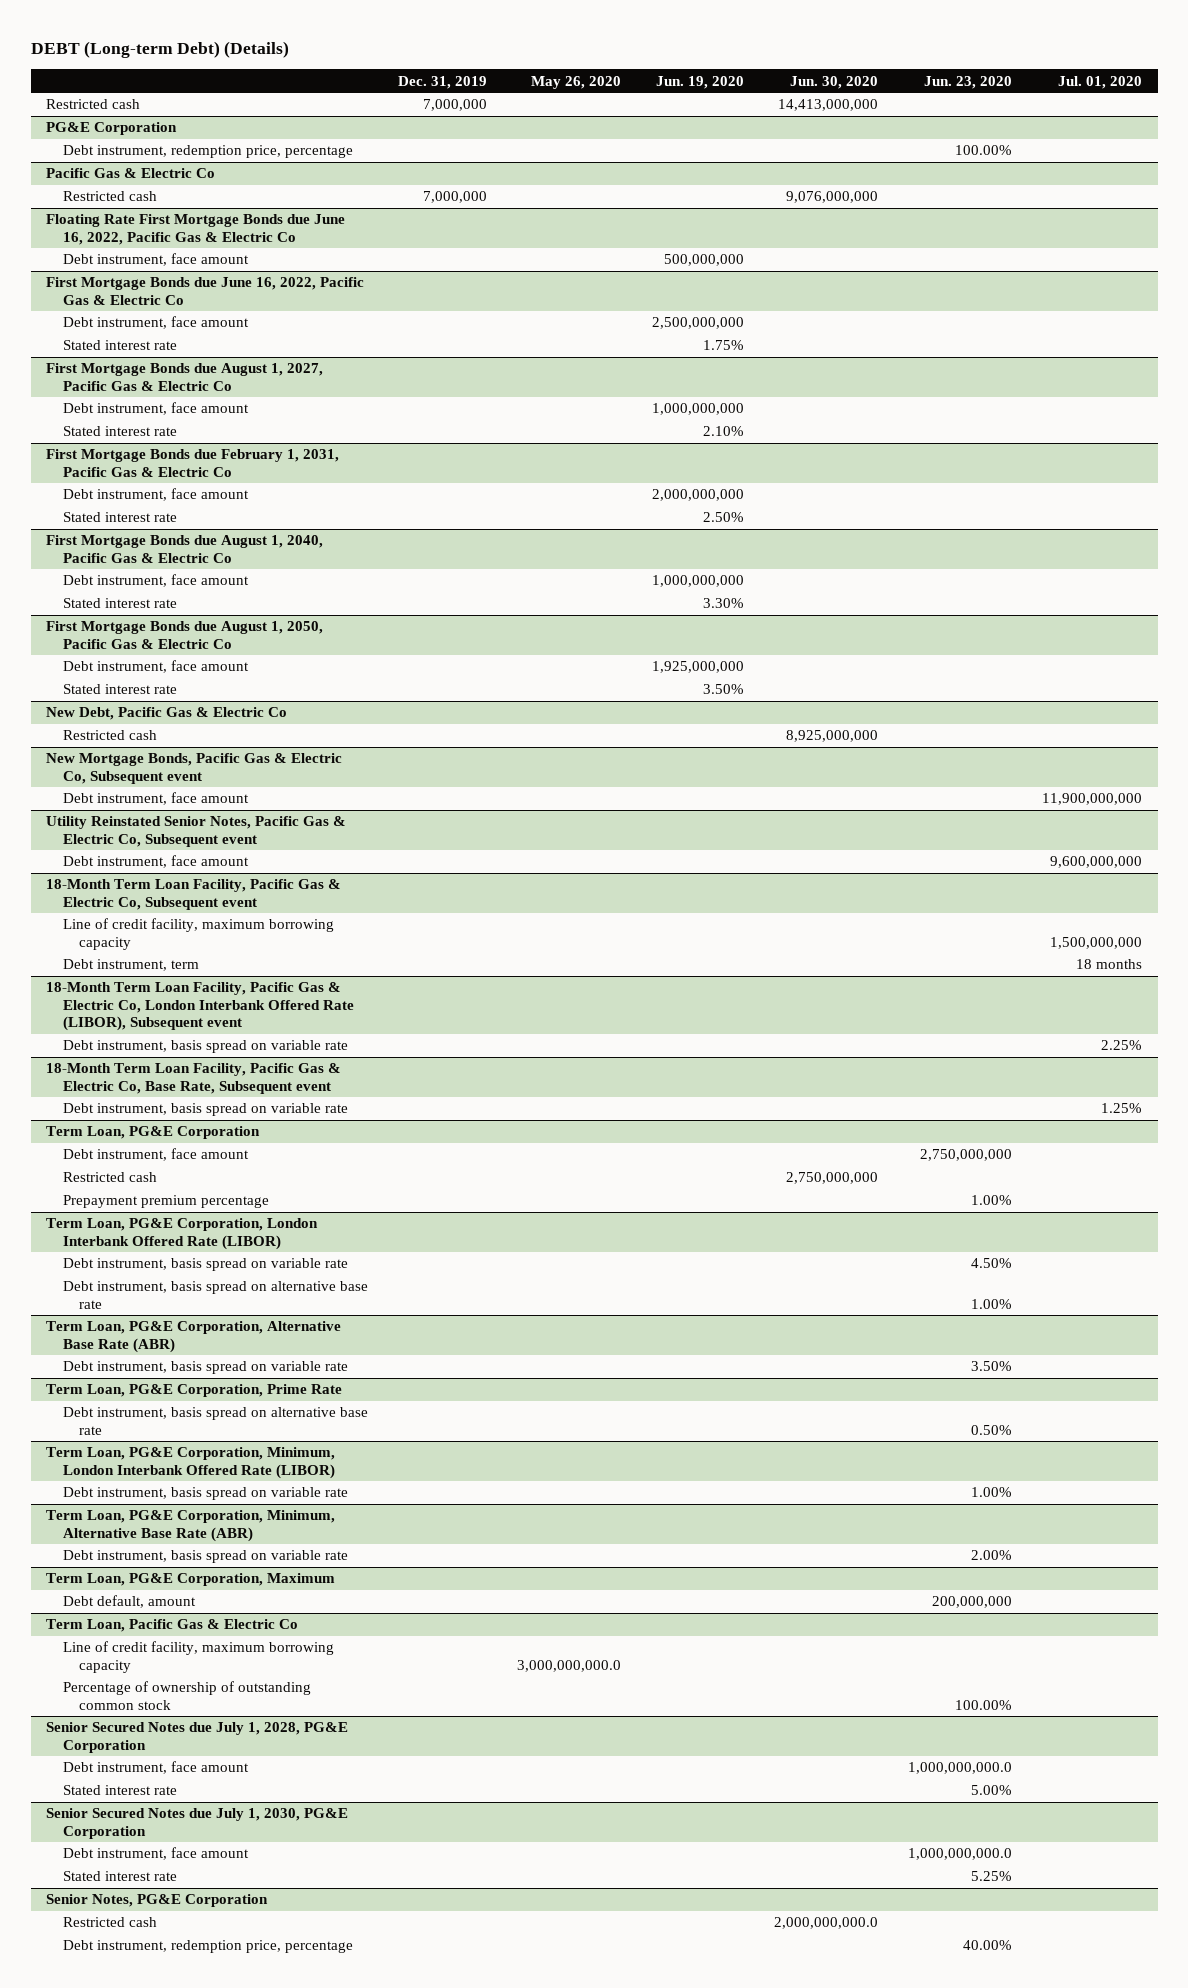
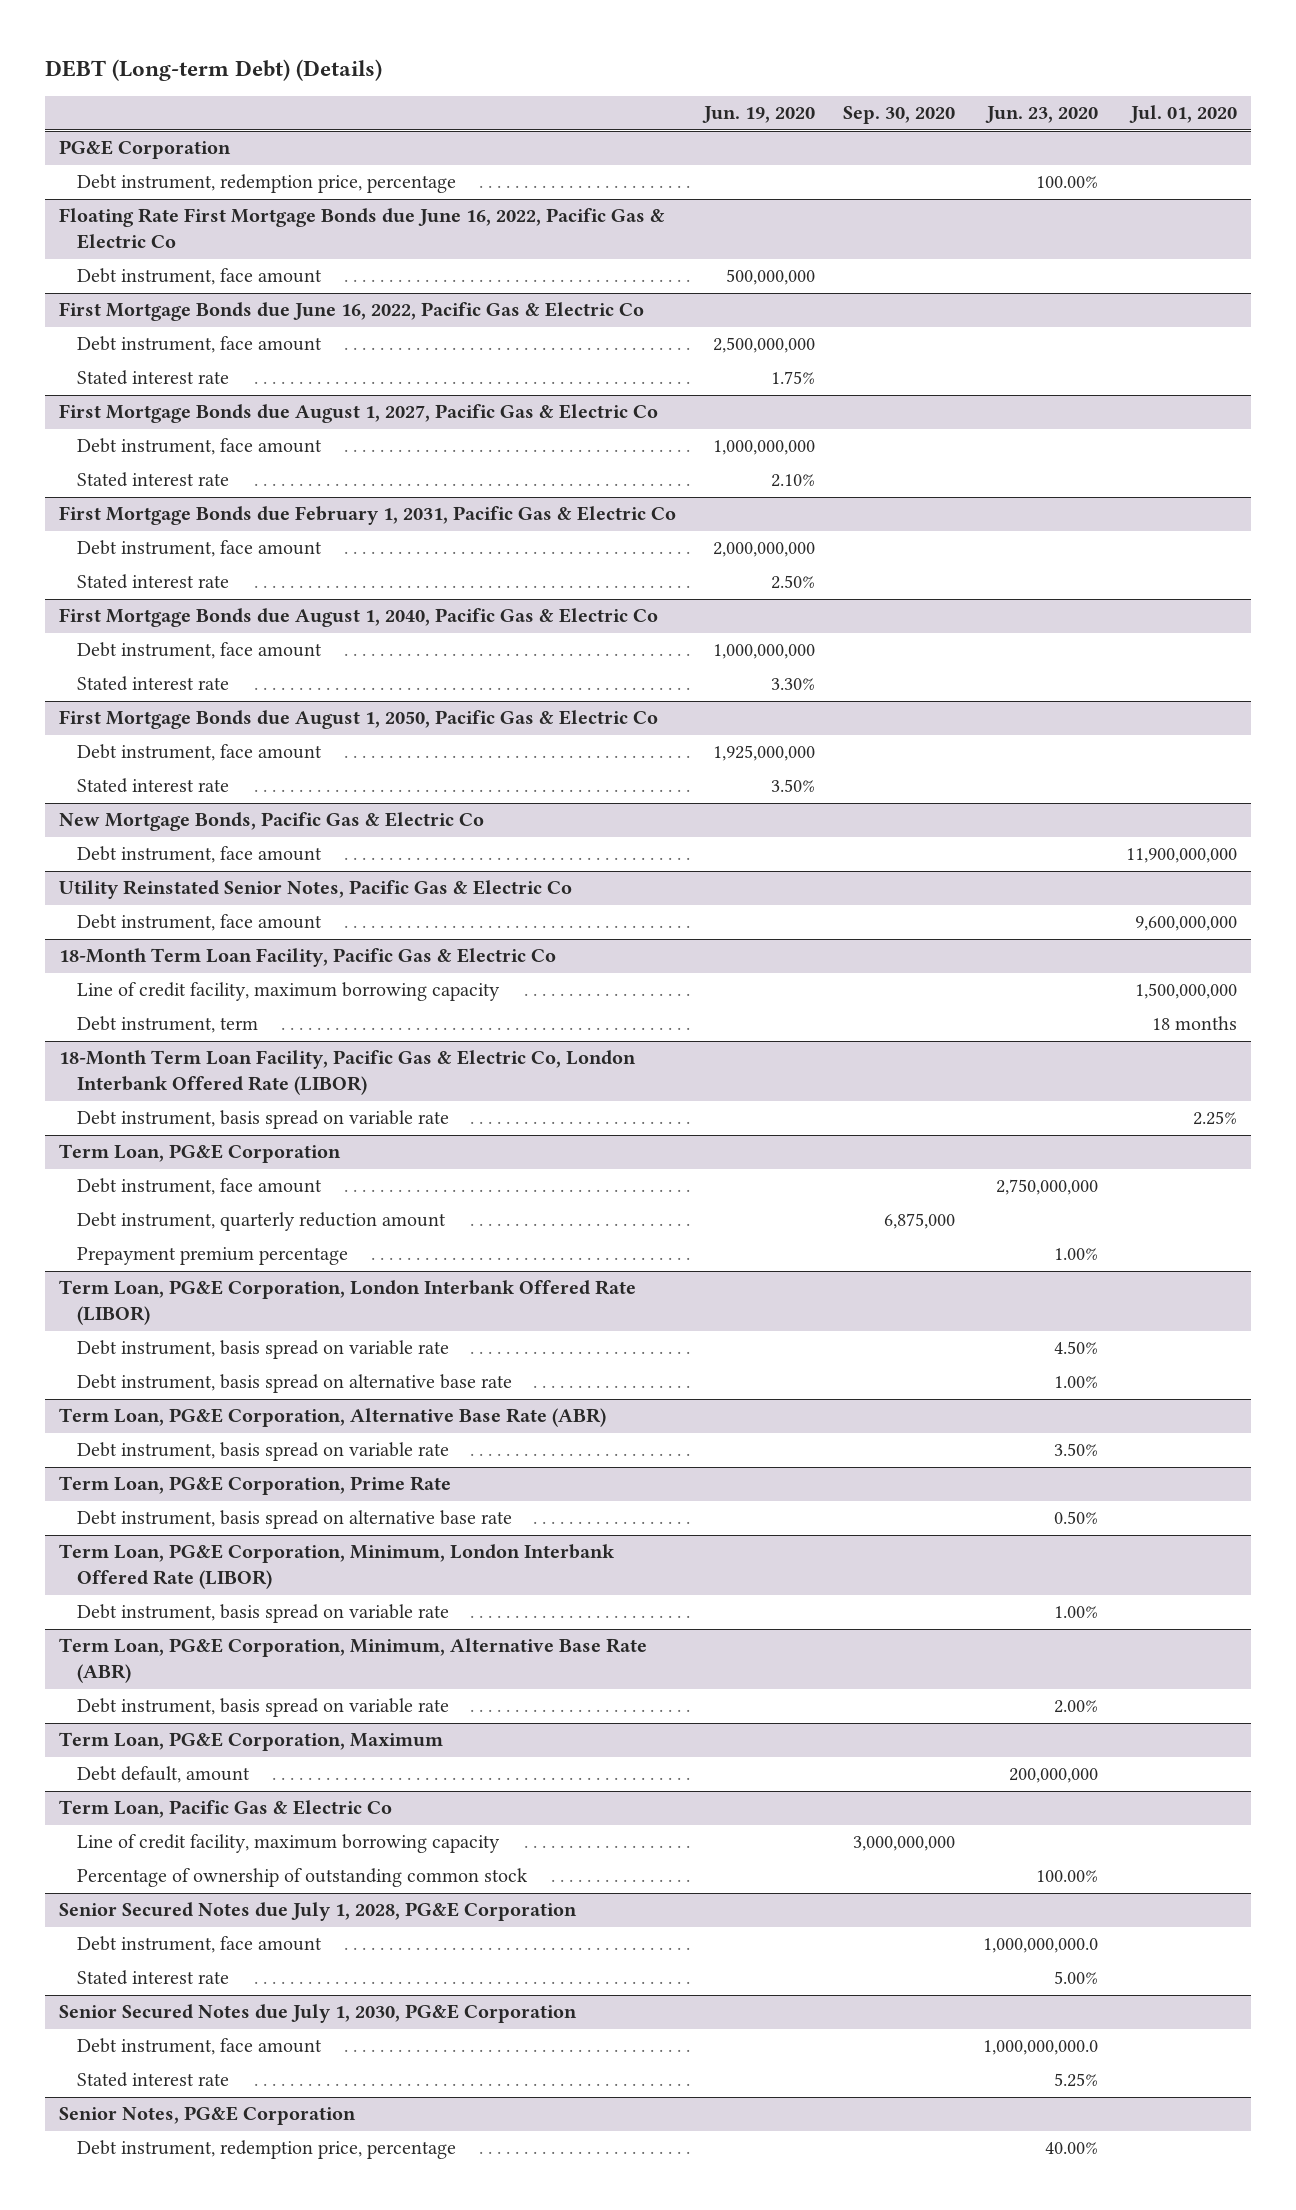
[397,75,487,89] Dec. 31, 2019 -> none
[531,75,622,89] May 26, 2020 -> none
[789,75,878,89] Jun. 30, 2020 -> none
none -> [843,106,956,125] Sep. 30, 2020
[45,99,140,110] Restricted cash -> none
[45,168,215,179] Pacific Gas & Electric Co -> none
[62,191,157,202] Restricted cash -> none
[45,707,287,721] New Debt, Pacific Gas & Electric Co -> none
[62,730,157,741] Restricted cash -> none
[45,753,342,784] New Mortgage Bonds, Pacific Gas & Electric Co, Subsequent event -> [59,812,485,832] New Mortgage Bonds, Pacific Gas & Electric Co
[45,816,346,847] Utility Reinstated Senior Notes, Pacific Gas & Electric Co, Subsequent event -> [59,880,573,900] Utility Reinstated Senior Notes, Pacific Gas & Electric Co
[45,879,341,910] 18-Month Term Loan Facility, Pacific Gas & Electric Co, Subsequent event -> [59,948,557,968] 18-Month Term Loan Facility, Pacific Gas & Electric Co
[45,982,354,1032] 18-Month Term Loan Facility, Pacific Gas & Electric Co, London Interbank Offered Rate (LIBOR), Subsequent event -> [59,1050,637,1096] 18-Month Term Loan Facility, Pacific Gas & Electric Co, London Interbank Offered Rate (LIBOR)
[45,1063,341,1094] 18-Month Term Loan Facility, Pacific Gas & Electric Co, Base Rate, Subsequent event -> none
[62,1103,348,1117] Debt instrument, basis spread on variable rate -> none
[62,1172,157,1183] Restricted cash -> none
none -> [77,1212,447,1232] Debt instrument, quarterly reduction amount
[62,1917,157,1928] Restricted cash -> none

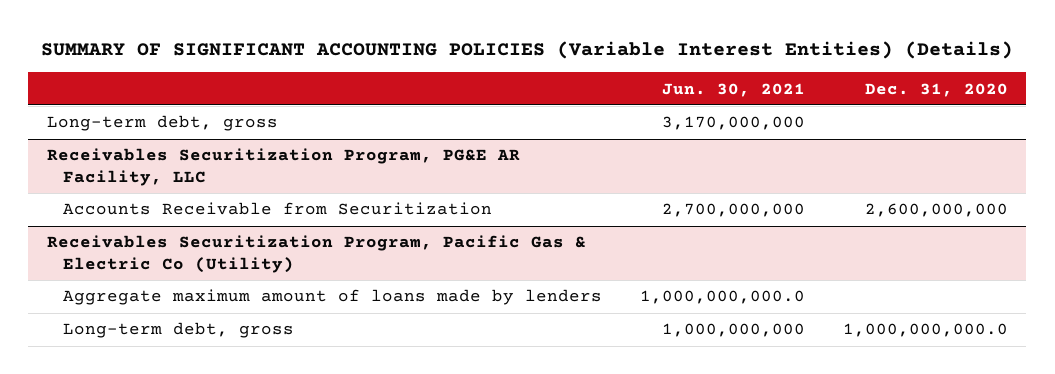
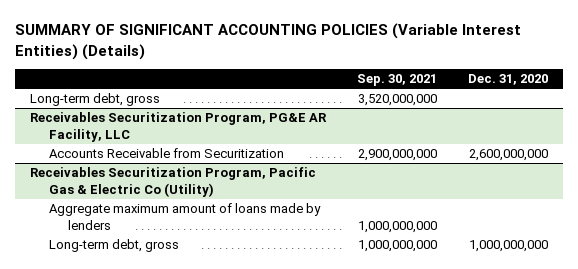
[662,82,806,97] Jun. 30, 2021 -> none
none -> [356,74,437,87] Sep. 30, 2021
[842,323,1008,338] 1,000,000,000.0 -> [468,240,548,253] 1,000,000,000

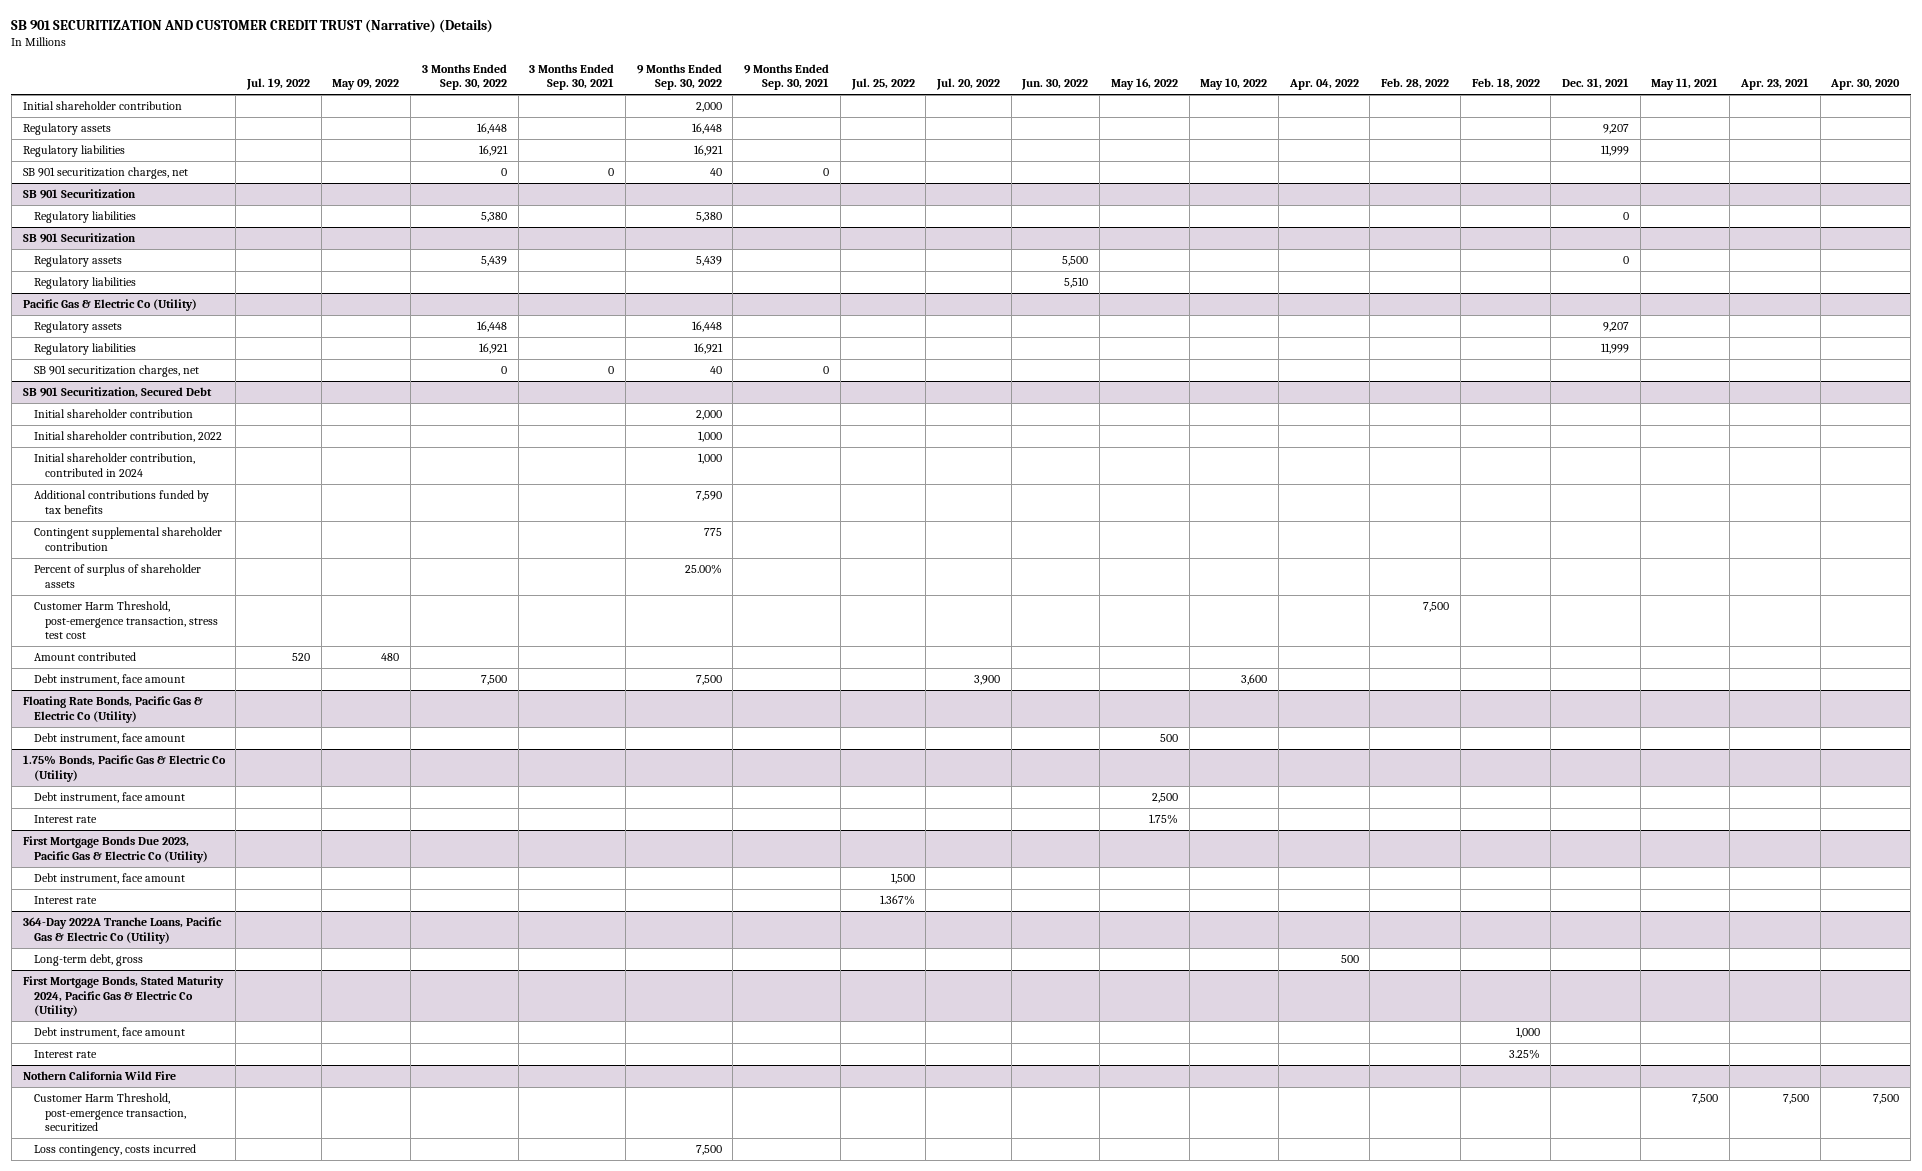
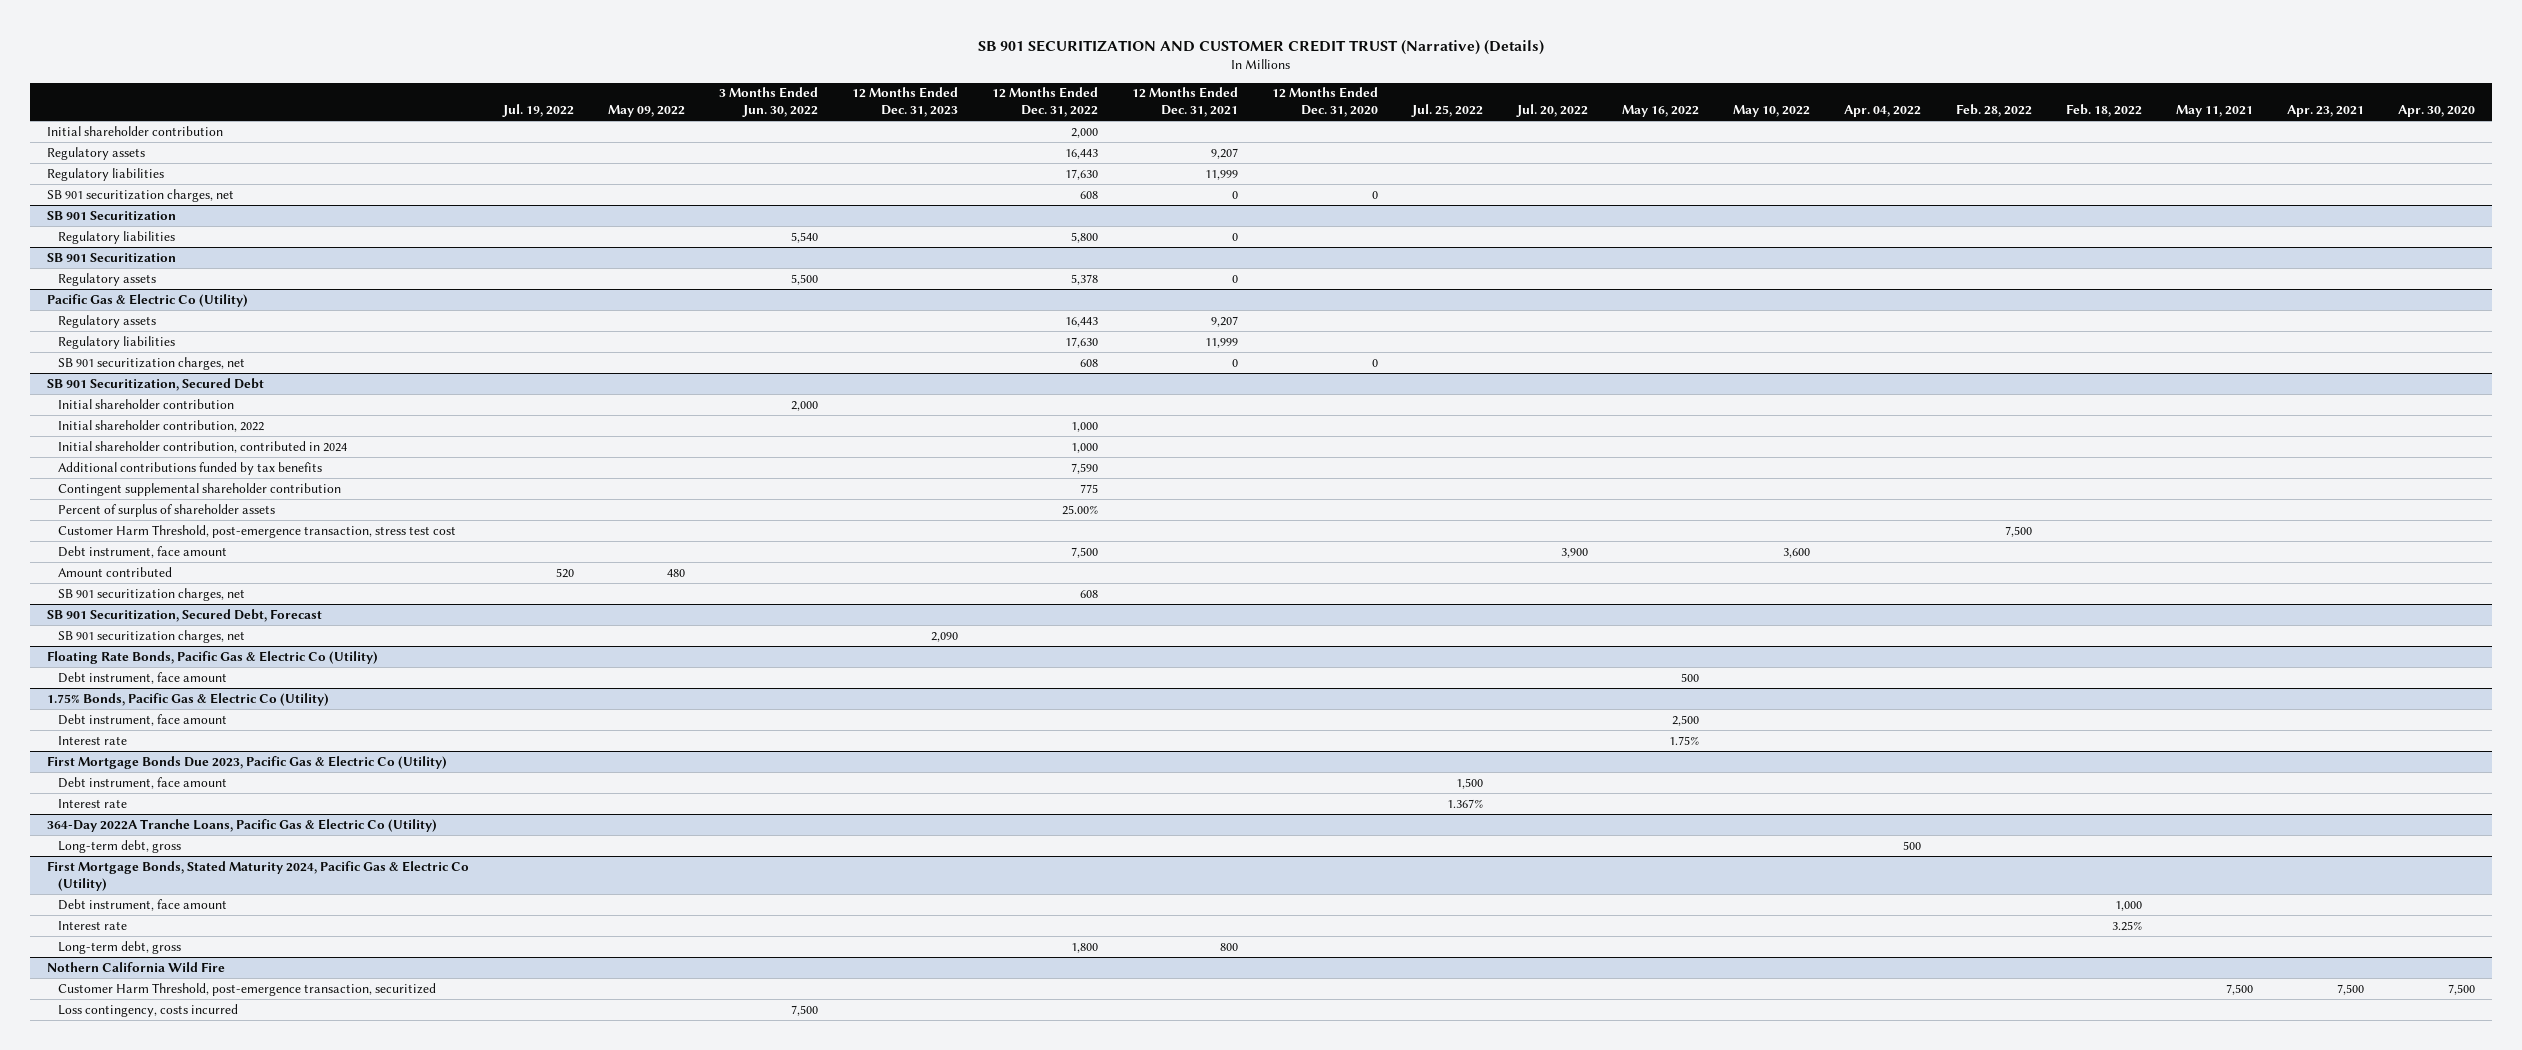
[421,63,507,91] 3 Months Ended Sep. 30, 2022 -> none
[529,63,615,91] 3 Months Ended Sep. 30, 2021 -> none
[636,63,722,91] 9 Months Ended Sep. 30, 2022 -> none
[744,63,830,91] 9 Months Ended Sep. 30, 2021 -> none
[1021,79,1089,91] Jun. 30, 2022 -> none
[1562,78,1630,90] Dec. 31, 2021 -> none
none -> [719,87,819,118] 3 Months Ended Jun. 30, 2022
none -> [852,87,959,118] 12 Months Ended Dec. 31, 2023
none -> [992,87,1099,118] 12 Months Ended Dec. 31, 2022
none -> [1132,87,1239,118] 12 Months Ended Dec. 31, 2021
none -> [1272,87,1379,118] 12 Months Ended Dec. 31, 2020
[33,277,136,290] Regulatory liabilities -> none
[33,652,136,662] Amount contributed -> [58,566,173,577] Amount contributed
none -> [58,587,246,601] SB 901 securitization charges, net
none -> [46,608,322,622] SB 901 Securitization, Secured Debt, Forecast
none -> [58,629,246,643] SB 901 securitization charges, net
none -> [58,940,182,954] Long-term debt, gross

